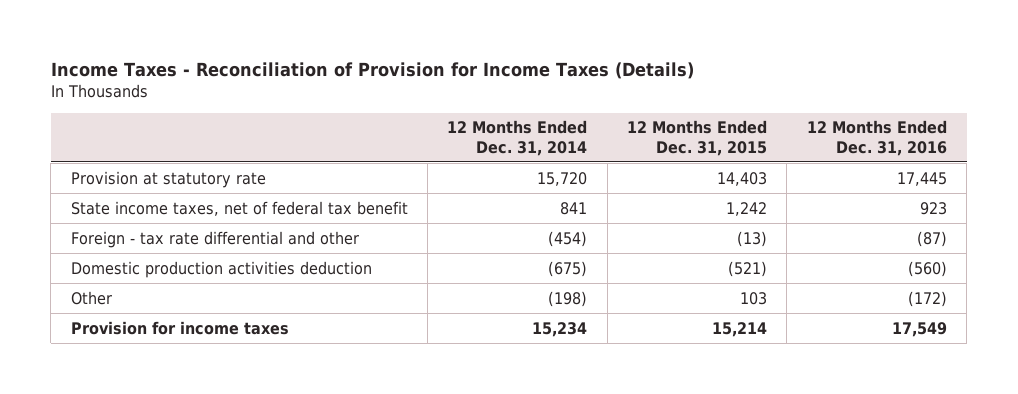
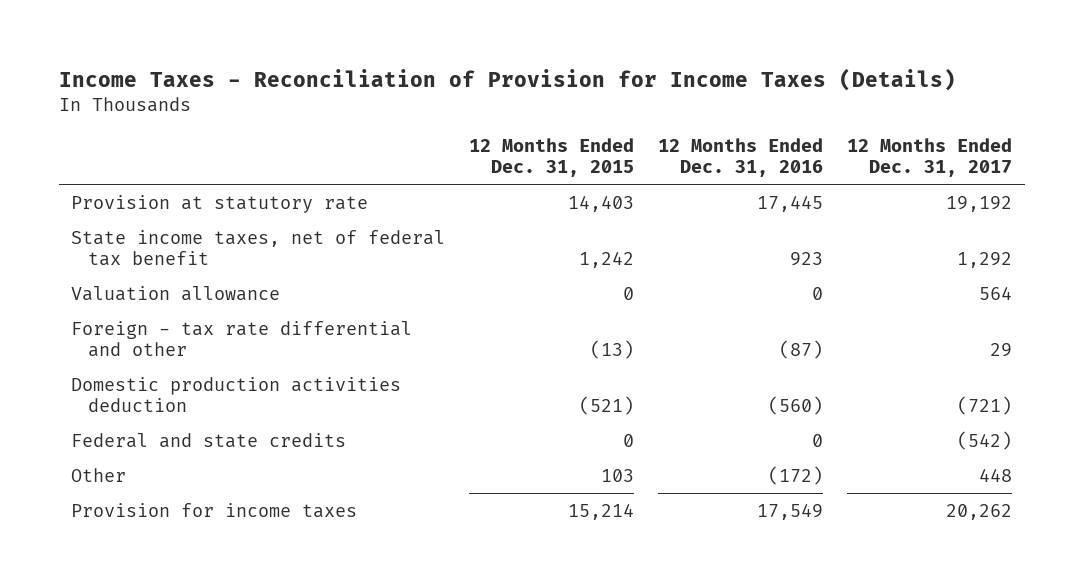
[447,120,588,156] 12 Months Ended Dec. 31, 2014 -> none
none -> [847,138,1013,178] 12 Months Ended Dec. 31, 2017
none -> [71,285,281,301] Valuation allowance
none -> [71,432,347,448] Federal and state credits

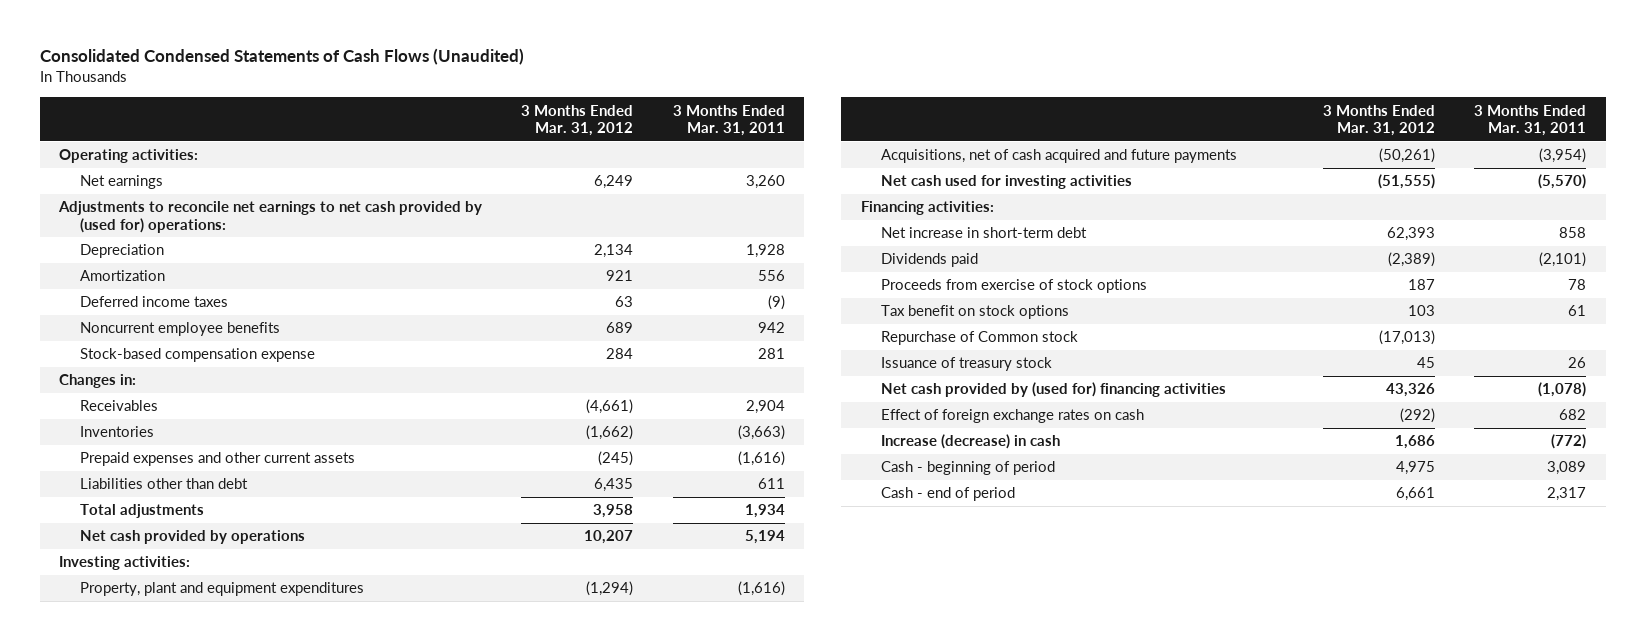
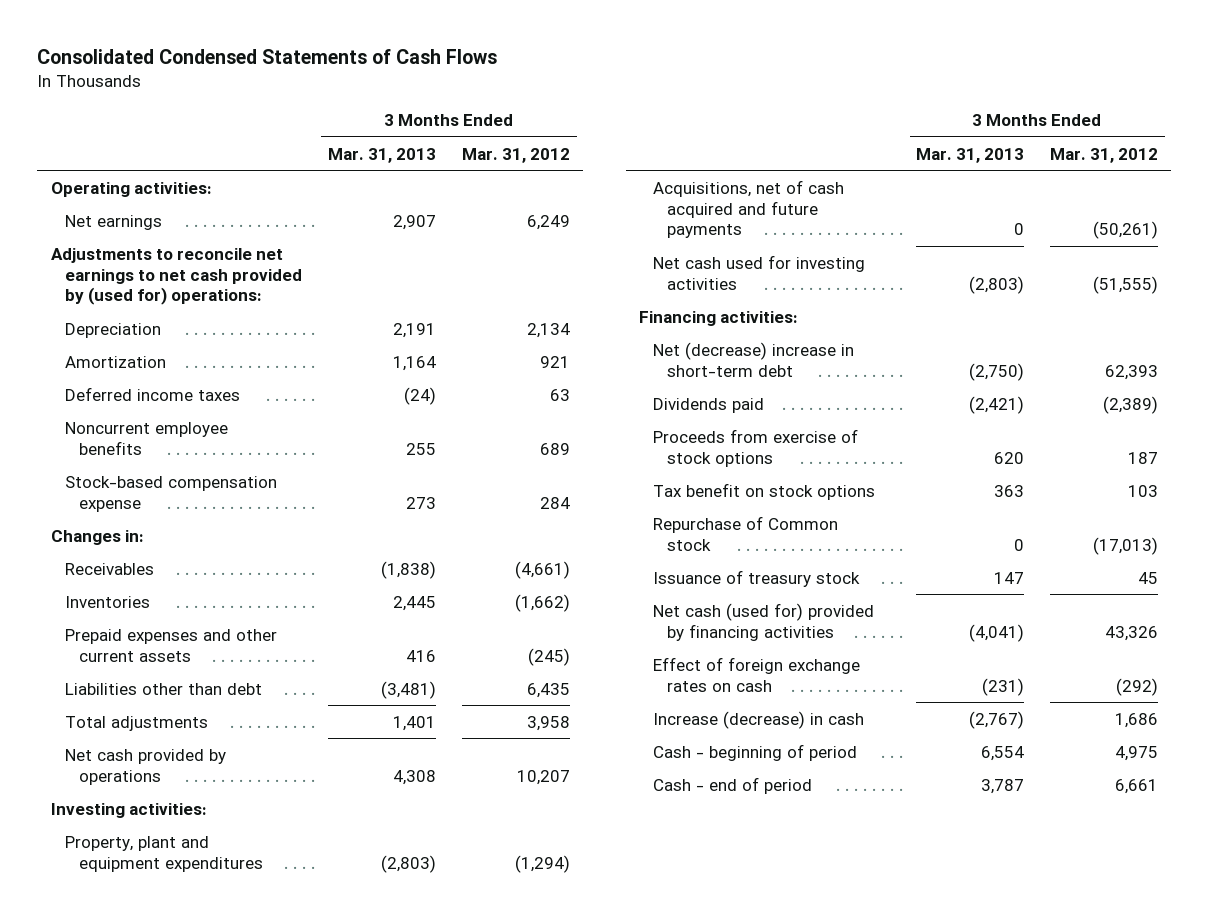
[39,48,524,66] Consolidated Condensed Statements of Cash Flows (Unaudited) -> [37,48,498,64] Consolidated Condensed Statements of Cash Flows
[672,104,785,136] 3 Months Ended Mar. 31, 2011 -> none
none -> [327,147,436,163] Mar. 31, 2013
[881,227,1088,239] Net increase in short-term debt -> [653,341,855,377] Net (decrease) increase in short-term debt
[881,382,1227,398] Net cash provided by (used for) financing activities -> [653,602,875,641] Net cash (used for) provided by financing activities

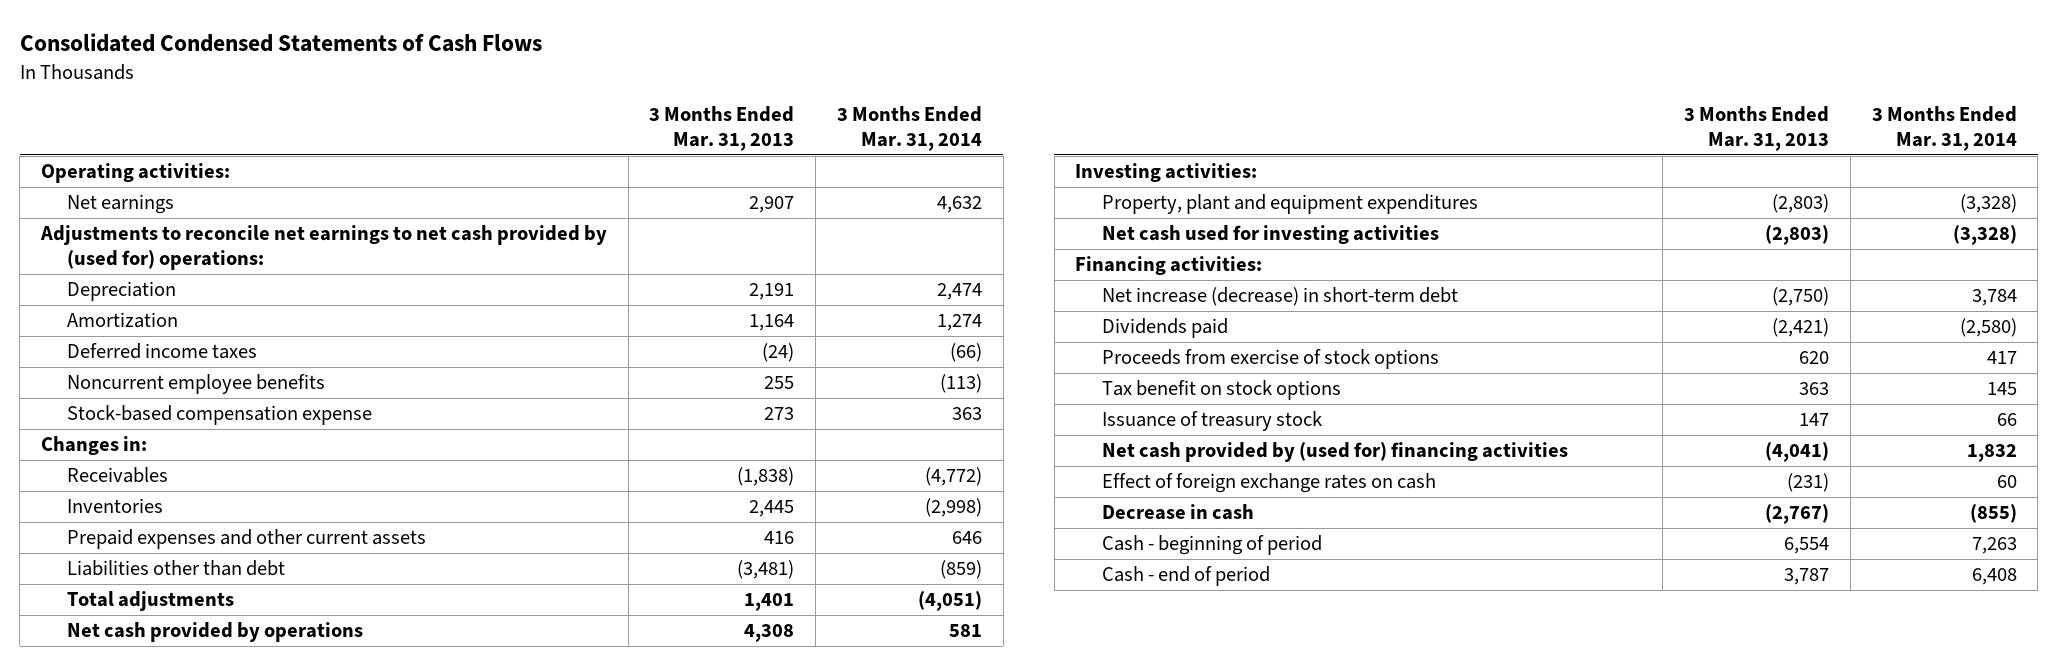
[462,147,571,163] Mar. 31, 2012 -> none
none -> [836,106,982,151] 3 Months Ended Mar. 31, 2014
[653,179,845,239] Acquisitions, net of cash acquired and future payments -> none
[653,341,855,377] Net (decrease) increase in short-term debt -> [1101,287,1458,307] Net increase (decrease) in short-term debt
[653,515,839,551] Repurchase of Common stock -> none
[653,602,875,641] Net cash (used for) provided by financing activities -> [1101,442,1568,463] Net cash provided by (used for) financing activities
[653,710,865,729] Increase (decrease) in cash -> [1101,504,1254,521] Decrease in cash

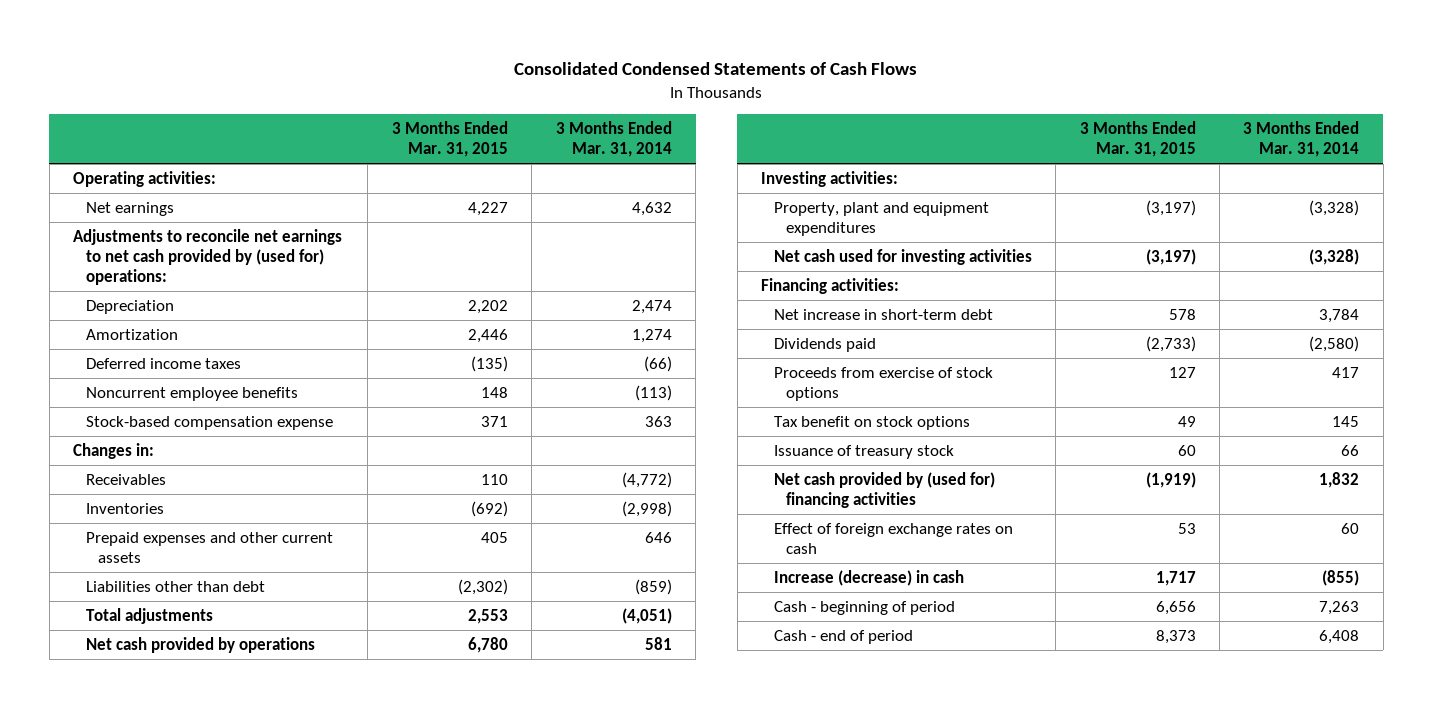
[649,106,795,151] 3 Months Ended Mar. 31, 2013 -> none
none -> [391,121,508,158] 3 Months Ended Mar. 31, 2015
[1101,287,1458,307] Net increase (decrease) in short-term debt -> [773,308,993,320] Net increase in short-term debt
[1101,504,1254,521] Decrease in cash -> [773,569,964,586] Increase (decrease) in cash

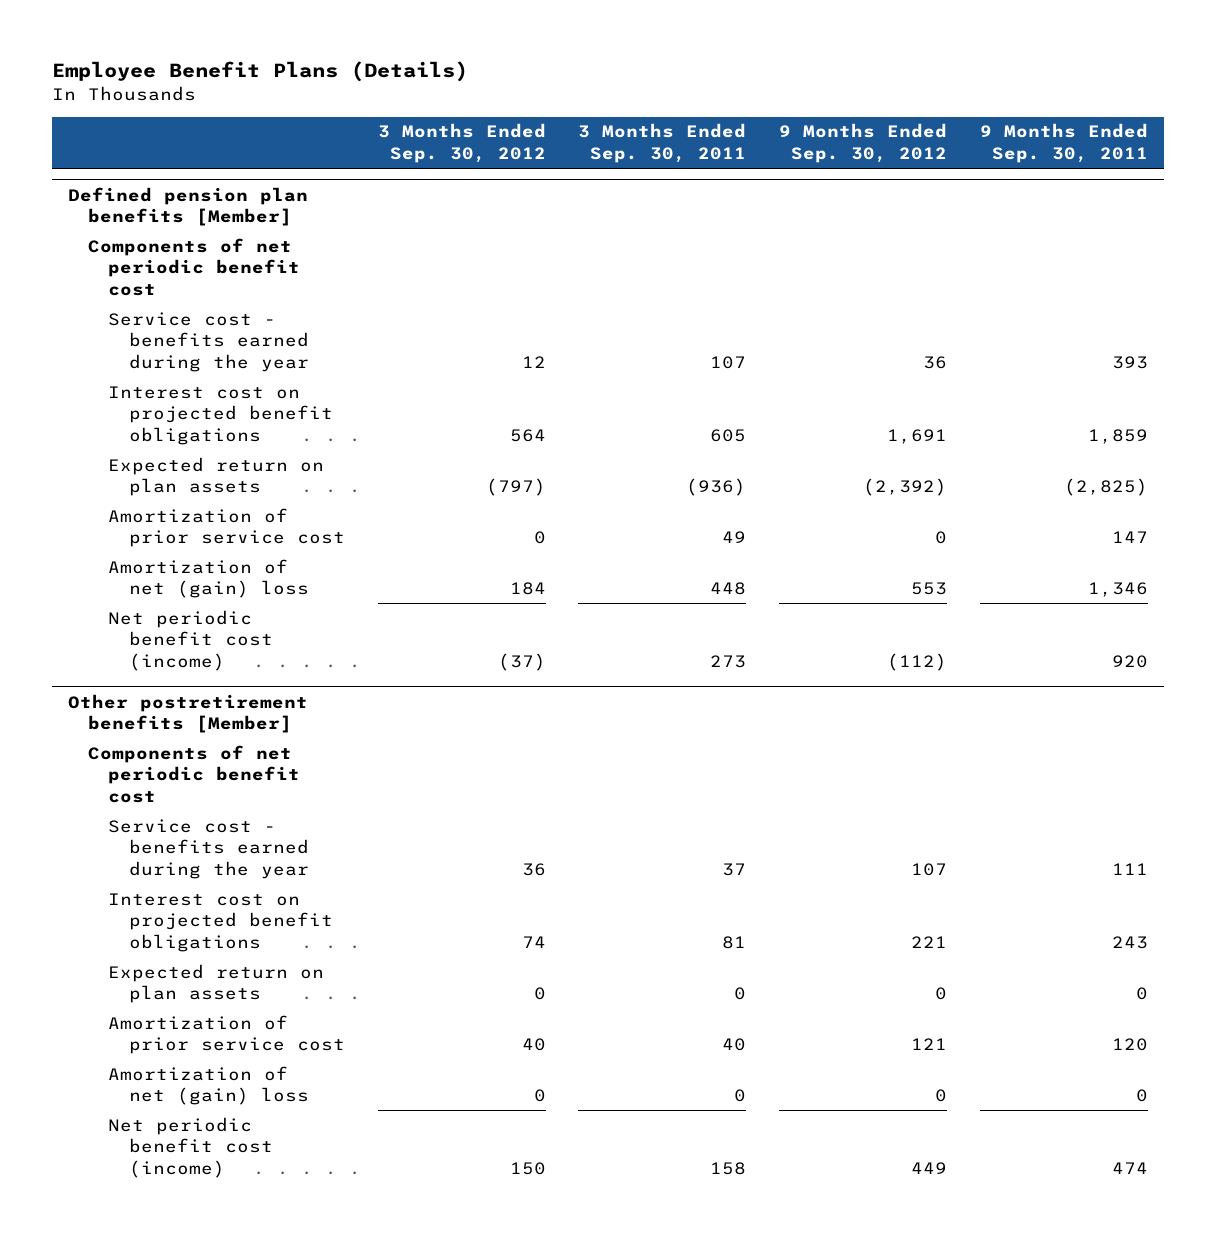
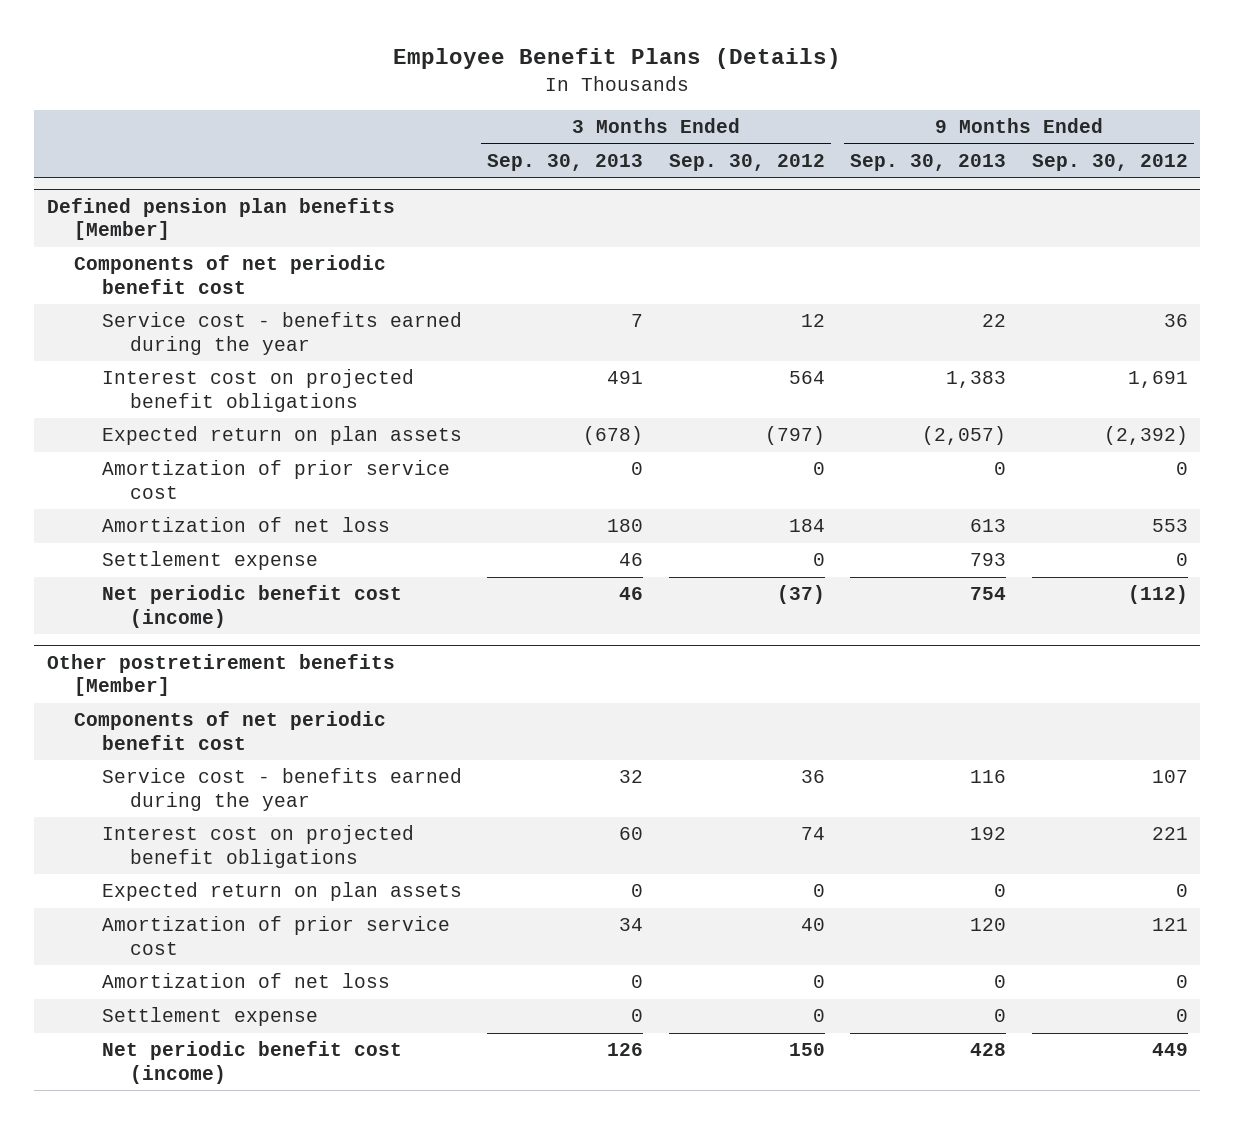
[578,123,747,163] 3 Months Ended Sep. 30, 2011 -> none
[979,123,1148,163] 9 Months Ended Sep. 30, 2011 -> none
none -> [487,154,644,172] Sep. 30, 2013
none -> [850,154,1007,172] Sep. 30, 2013
[108,558,309,599] Amortization of net (gain) loss -> [102,517,391,533] Amortization of net loss
none -> [102,551,319,571] Settlement expense
[108,1065,309,1106] Amortization of net (gain) loss -> [102,973,391,989] Amortization of net loss
none -> [102,1007,319,1027] Settlement expense

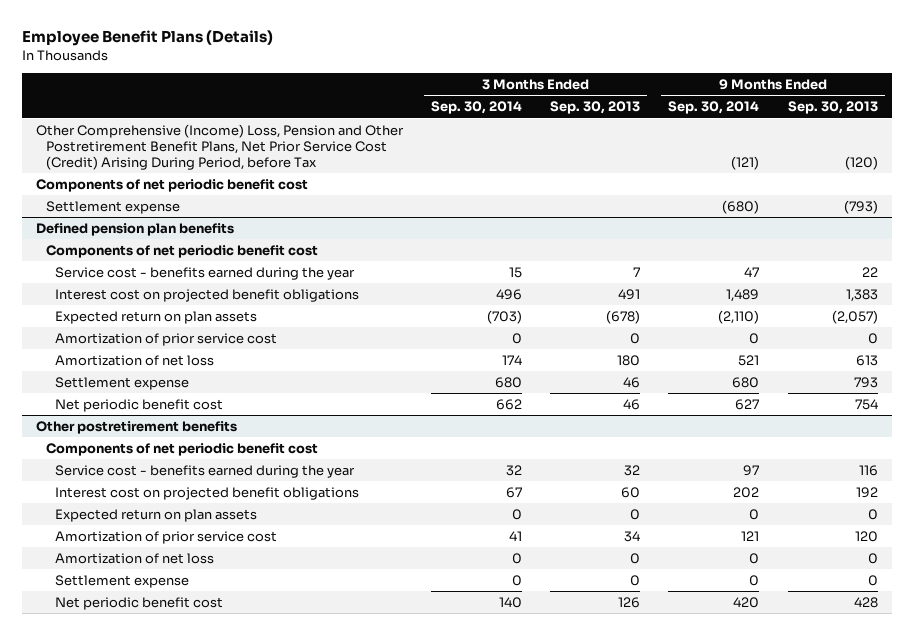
[668,154,825,172] Sep. 30, 2012 -> none
[1031,154,1188,172] Sep. 30, 2012 -> none
none -> [431,101,523,115] Sep. 30, 2014
none -> [668,101,760,115] Sep. 30, 2014
[46,197,395,241] Defined pension plan benefits [Member] -> none
none -> [36,123,405,170] Other Comprehensive (Income) Loss, Pension and Other Postretirement Benefit Plans, Net Prior Service Cost (Credit) Arising During Period, before Tax
none -> [45,200,180,214] Settlement expense
none -> [36,222,235,236] Defined pension plan benefits
none -> [45,244,318,258] Components of net periodic benefit cost
[102,585,403,628] Net periodic benefit cost (income) -> [55,398,224,412] Net periodic benefit cost
[46,653,395,697] Other postretirement benefits [Member] -> [36,420,238,434] Other postretirement benefits
[102,1041,403,1084] Net periodic benefit cost (income) -> [55,596,224,610] Net periodic benefit cost

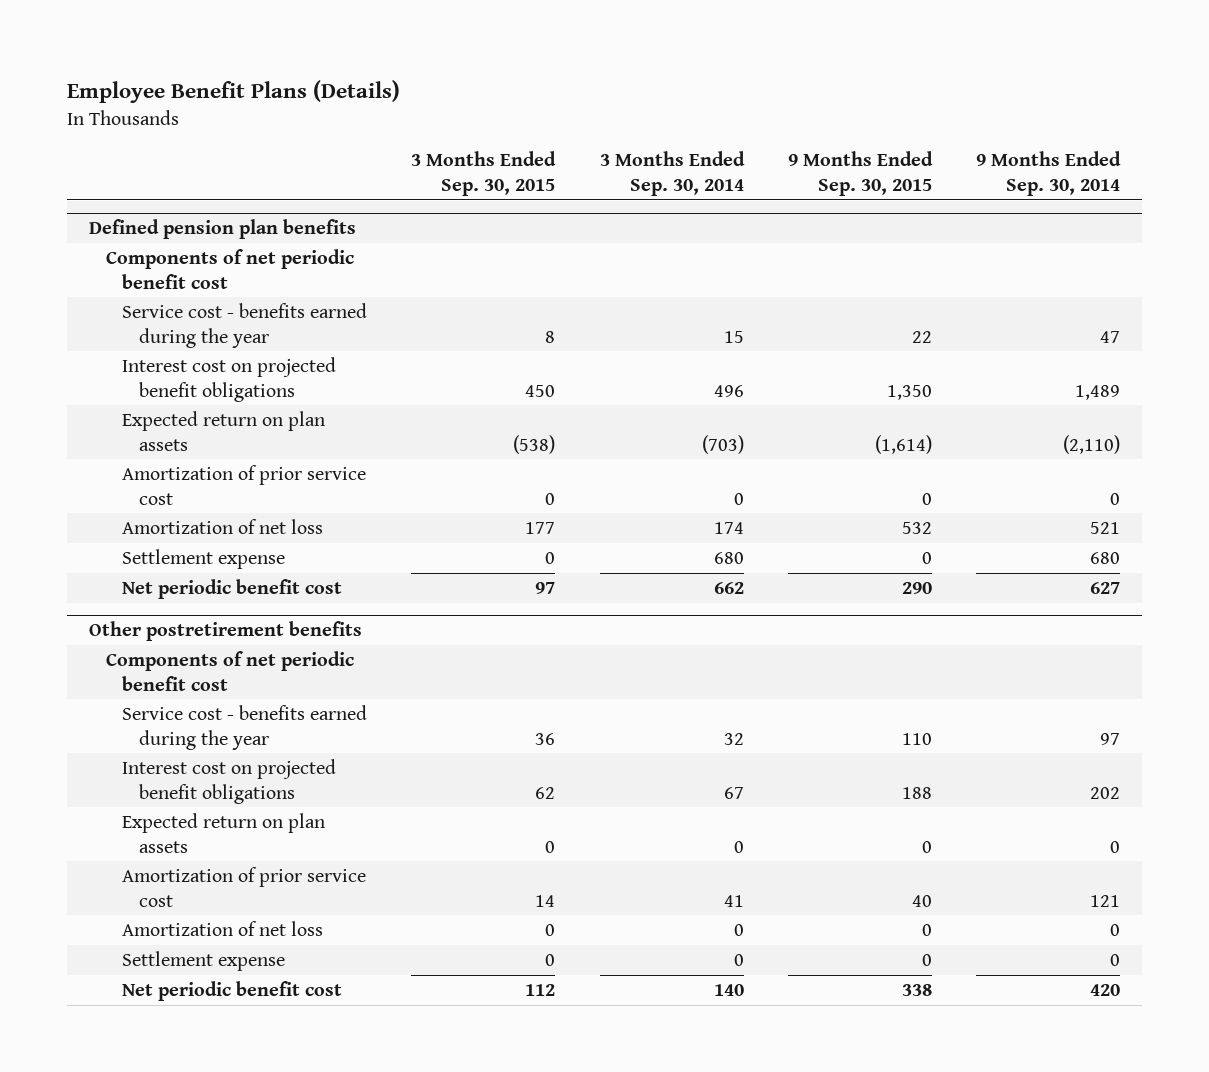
[550,101,641,115] Sep. 30, 2013 -> none
[787,101,878,115] Sep. 30, 2013 -> none
none -> [411,151,557,197] 3 Months Ended Sep. 30, 2015
none -> [787,151,933,197] 9 Months Ended Sep. 30, 2015
[36,123,405,170] Other Comprehensive (Income) Loss, Pension and Other Postretirement Benefit Plans, Net Prior Service Cost (Credit) Arising During Period, before Tax -> none
[36,178,309,192] Components of net periodic benefit cost -> none
[45,200,180,214] Settlement expense -> none

